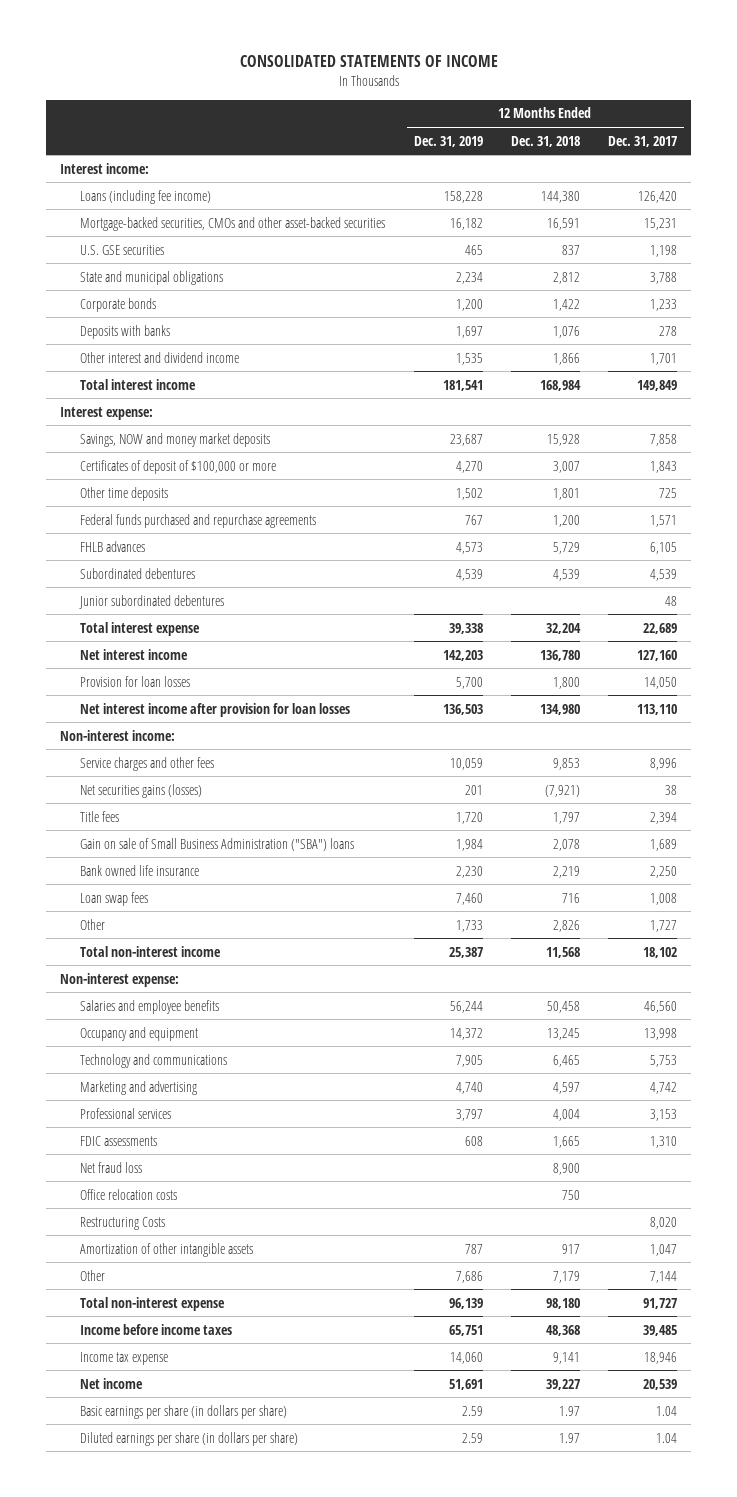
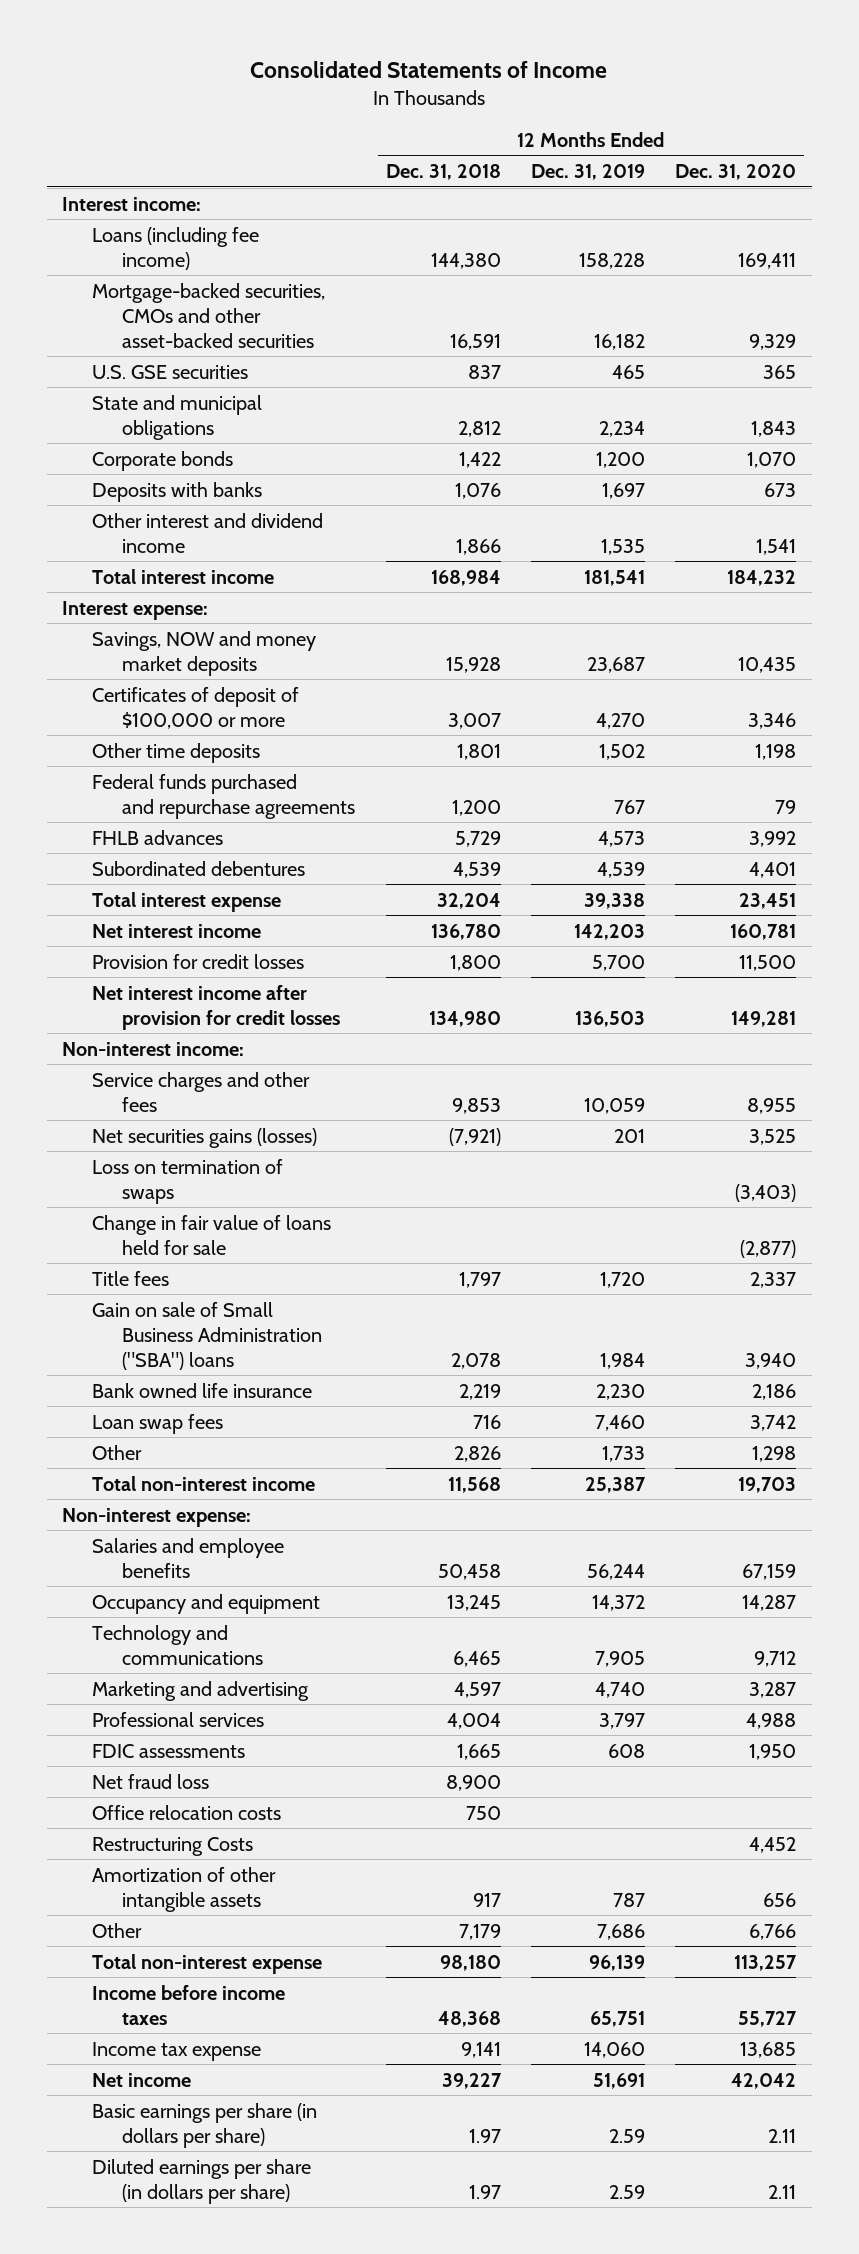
[239,55,498,68] CONSOLIDATED STATEMENTS OF INCOME -> [250,60,608,78] Consolidated Statements of Income
[608,135,678,147] Dec. 31, 2017 -> none
none -> [675,164,797,181] Dec. 31, 2020
[79,594,225,609] Junior subordinated debentures -> none
[80,675,191,687] Provision for loan losses -> [92,953,305,969] Provision for credit losses
[80,702,351,717] Net interest income after provision for loan losses -> [92,984,341,1030] Net interest income after provision for credit losses
none -> [92,1158,284,1204] Loss on termination of swaps
none -> [92,1214,332,1255] Change in fair value of loans held for sale

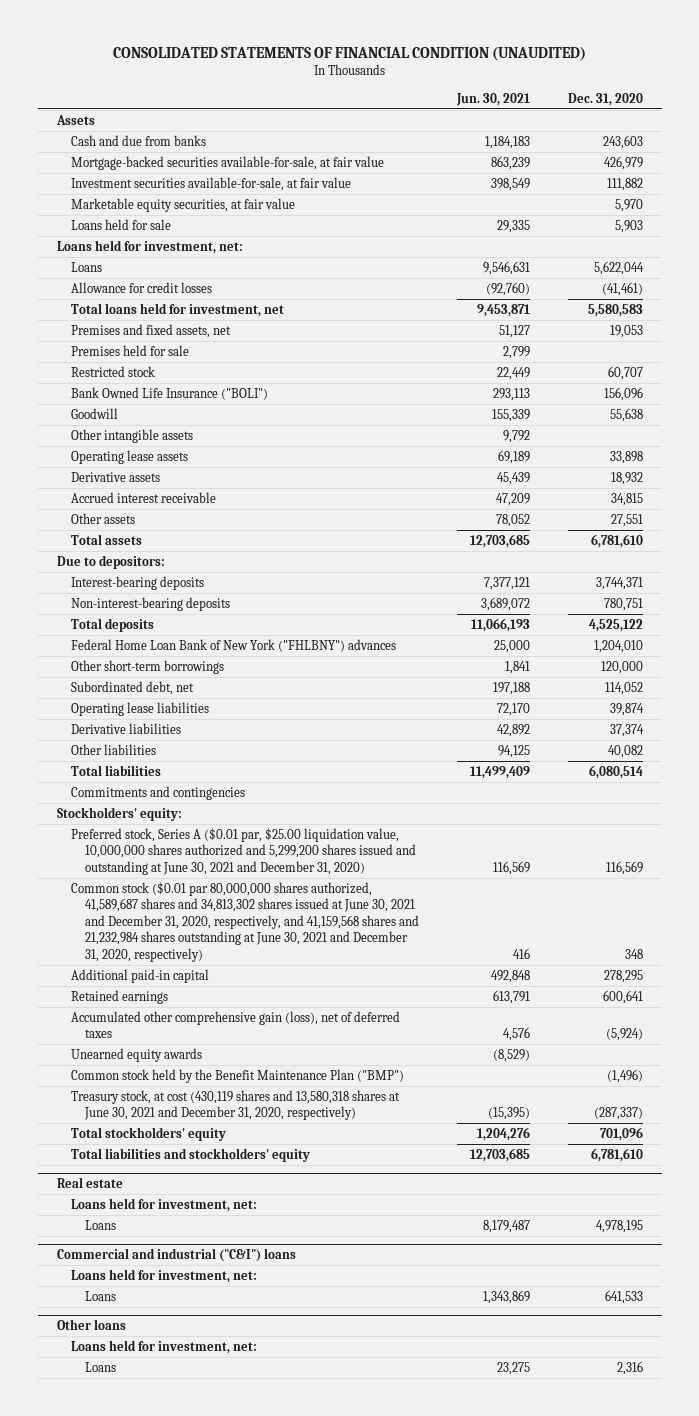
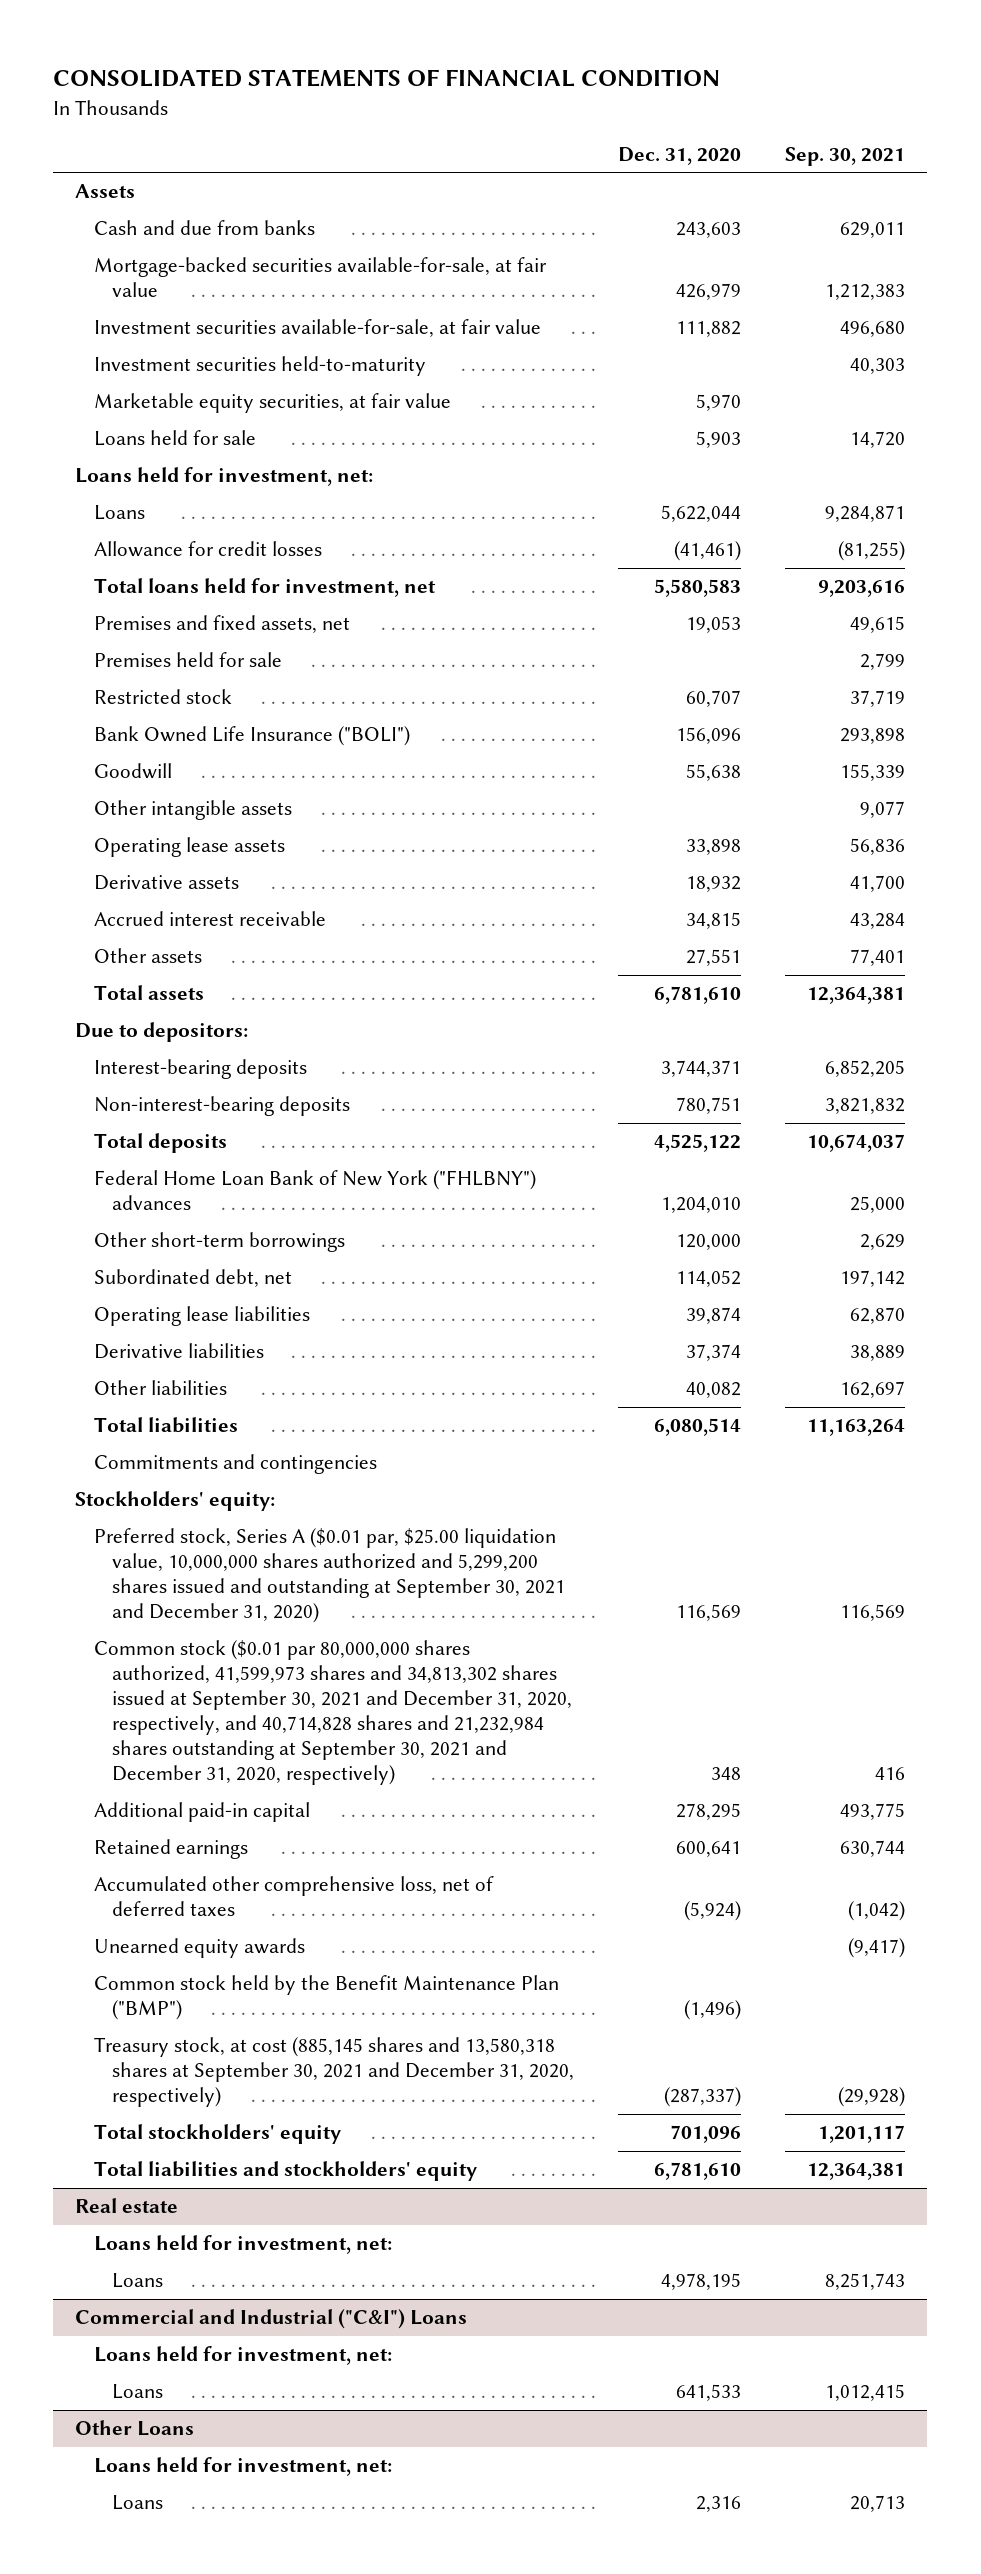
[112,46,586,61] CONSOLIDATED STATEMENTS OF FINANCIAL CONDITION (UNAUDITED) -> [53,69,721,88] CONSOLIDATED STATEMENTS OF FINANCIAL CONDITION
[455,92,530,106] Jun. 30, 2021 -> none
none -> [785,146,906,166] Sep. 30, 2021
none -> [93,356,426,377] Investment securities held-to-maturity
[70,827,417,875] Preferred stock, Series A ($0.01 par, $25.00 liquidation value, 10,000,000 shares authorized and 5,299,200 shares issued and outstanding at June 30, 2021 and December 31, 2020) -> [93,1528,566,1624] Preferred stock, Series A ($0.01 par, $25.00 liquidation value, 10,000,000 shares authorized and 5,299,200 shares issued and outstanding at September 30, 2021 and December 31, 2020)
[70,881,420,963] Common stock ($0.01 par 80,000,000 shares authorized, 41,589,687 shares and 34,813,302 shares issued at June 30, 2021 and December 31, 2020, respectively, and 41,159,568 shares and 21,232,984 shares outstanding at June 30, 2021 and December 31, 2020, respectively) -> [93,1640,573,1786] Common stock ($0.01 par 80,000,000 shares authorized, 41,599,973 shares and 34,813,302 shares issued at September 30, 2021 and December 31, 2020, respectively, and 40,714,828 shares and 21,232,984 shares outstanding at September 30, 2021 and December 31, 2020, respectively)
[70,1010,400,1039] Accumulated other comprehensive gain (loss), net of deferred taxes -> [93,1876,494,1917] Accumulated other comprehensive loss, net of deferred taxes
[70,1089,400,1121] Treasury stock, at cost (430,119 shares and 13,580,318 shares at June 30, 2021 and December 31, 2020, respectively) -> [93,2037,575,2108] Treasury stock, at cost (885,145 shares and 13,580,318 shares at September 30, 2021 and December 31, 2020, respectively)
[56,1247,296,1262] Commercial and industrial ("C&I") loans -> [75,2309,468,2330] Commercial and Industrial ("C&I") Loans
[56,1318,126,1330] Other loans -> [75,2420,195,2437] Other Loans

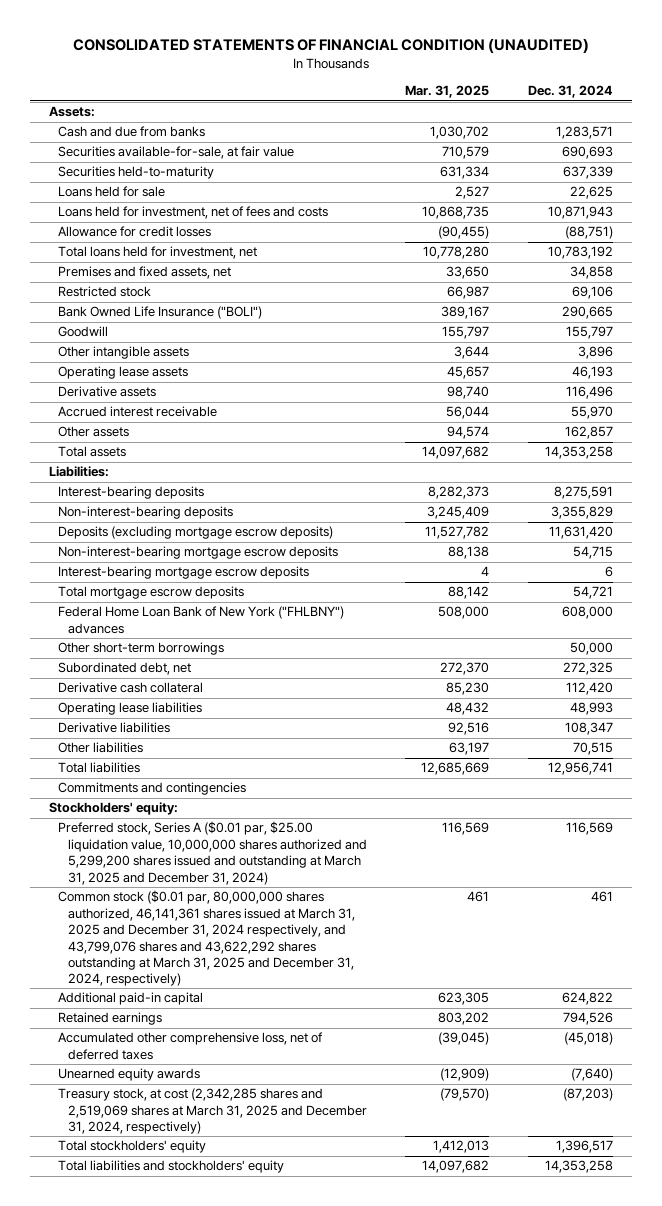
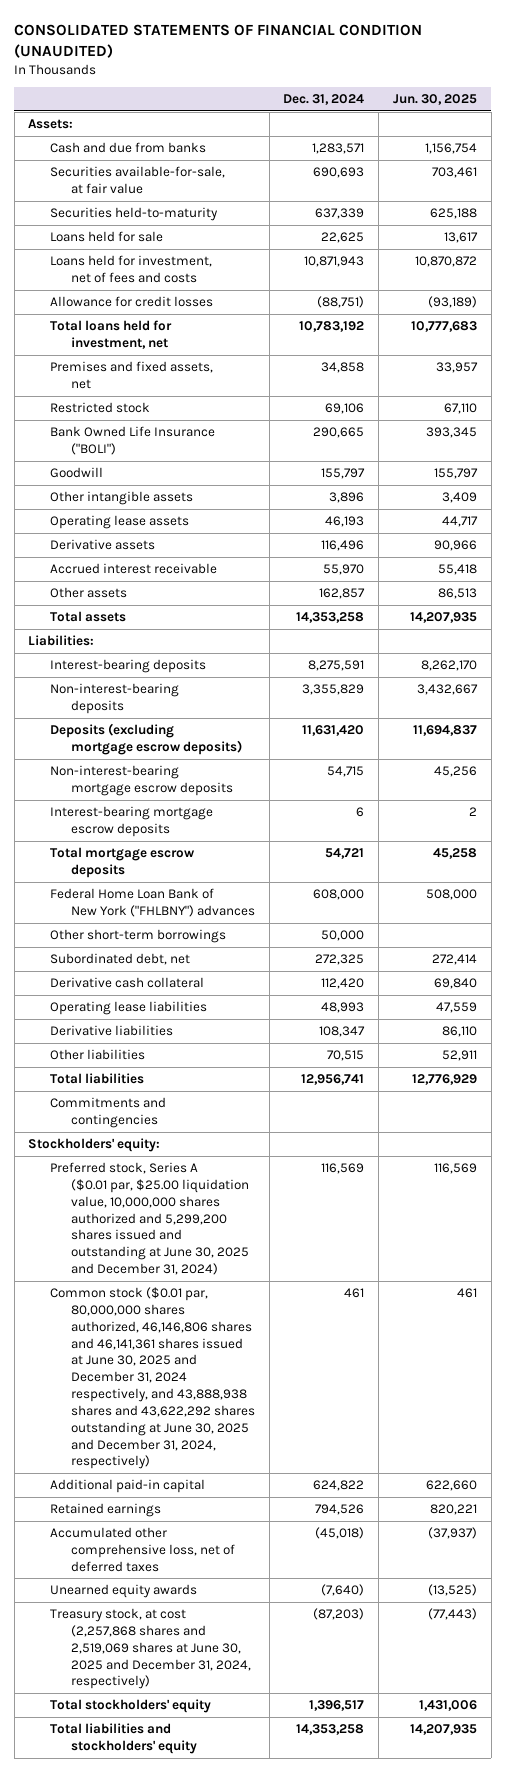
[405,85,490,99] Mar. 31, 2025 -> none
none -> [392,93,477,105] Jun. 30, 2025
[58,821,367,885] Preferred stock, Series A ($0.01 par, $25.00 liquidation value, 10,000,000 shares authorized and 5,299,200 shares issued and outstanding at March 31, 2025 and December 31, 2024) -> [49,1162,249,1276] Preferred stock, Series A ($0.01 par, $25.00 liquidation value, 10,000,000 shares authorized and 5,299,200 shares issued and outstanding at June 30, 2025 and December 31, 2024)
[58,890,355,987] Common stock ($0.01 par, 80,000,000 shares authorized, 46,141,361 shares issued at March 31, 2025 and December 31, 2024 respectively, and 43,799,076 shares and 43,622,292 shares outstanding at March 31, 2025 and December 31, 2024, respectively) -> [49,1287,255,1470] Common stock ($0.01 par, 80,000,000 shares authorized, 46,146,806 shares and 46,141,361 shares issued at June 30, 2025 and December 31, 2024 respectively, and 43,888,938 shares and 43,622,292 shares outstanding at June 30, 2025 and December 31, 2024, respectively)
[58,1088,367,1135] Treasury stock, at cost (2,342,285 shares and 2,519,069 shares at March 31, 2025 and December 31, 2024, respectively) -> [49,1608,251,1690] Treasury stock, at cost (2,257,868 shares and 2,519,069 shares at June 30, 2025 and December 31, 2024, respectively)

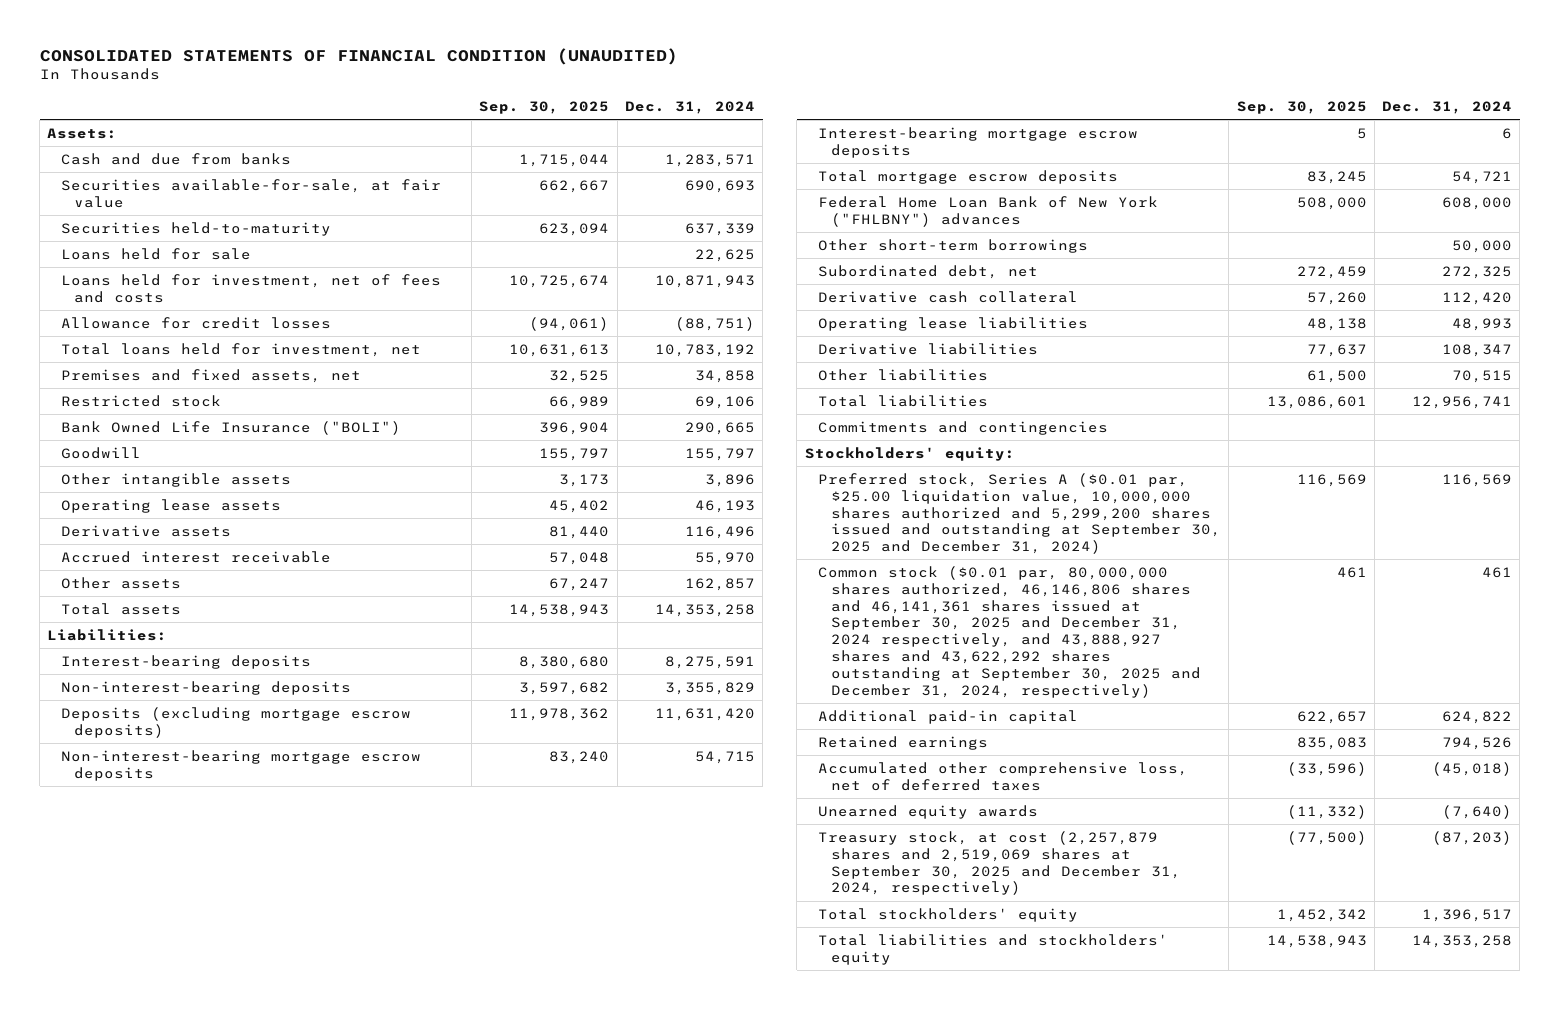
[392,93,477,105] Jun. 30, 2025 -> none
none -> [479,100,610,114] Sep. 30, 2025
[49,1162,249,1276] Preferred stock, Series A ($0.01 par, $25.00 liquidation value, 10,000,000 shares authorized and 5,299,200 shares issued and outstanding at June 30, 2025 and December 31, 2024) -> [817,472,1221,555] Preferred stock, Series A ($0.01 par, $25.00 liquidation value, 10,000,000 shares authorized and 5,299,200 shares issued and outstanding at September 30, 2025 and December 31, 2024)
[49,1287,255,1470] Common stock ($0.01 par, 80,000,000 shares authorized, 46,146,806 shares and 46,141,361 shares issued at June 30, 2025 and December 31, 2024 respectively, and 43,888,938 shares and 43,622,292 shares outstanding at June 30, 2025 and December 31, 2024, respectively) -> [817,565,1201,698] Common stock ($0.01 par, 80,000,000 shares authorized, 46,146,806 shares and 46,141,361 shares issued at September 30, 2025 and December 31, 2024 respectively, and 43,888,927 shares and 43,622,292 shares outstanding at September 30, 2025 and December 31, 2024, respectively)
[49,1608,251,1690] Treasury stock, at cost (2,257,868 shares and 2,519,069 shares at June 30, 2025 and December 31, 2024, respectively) -> [817,830,1181,896] Treasury stock, at cost (2,257,879 shares and 2,519,069 shares at September 30, 2025 and December 31, 2024, respectively)

